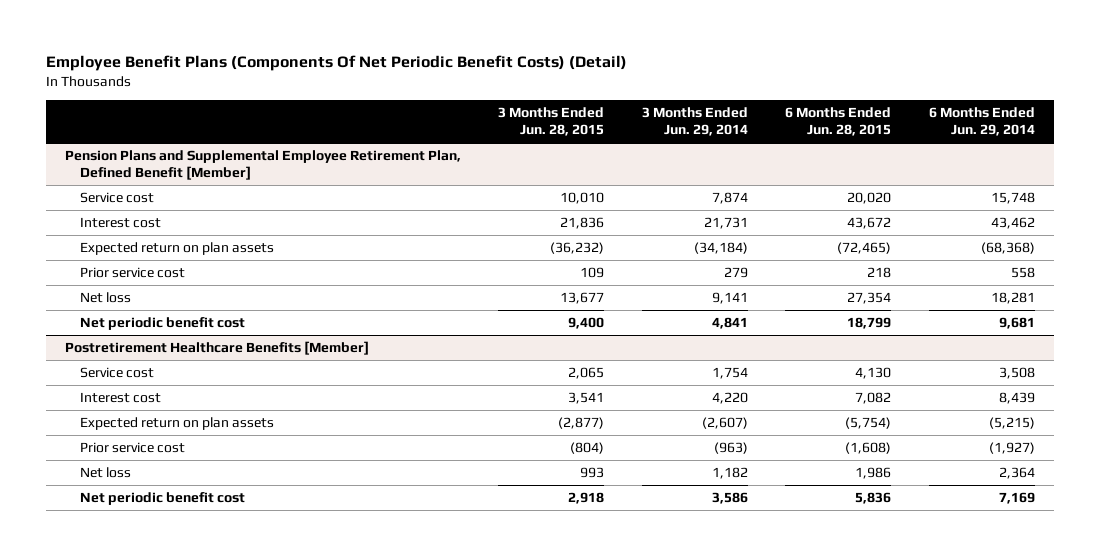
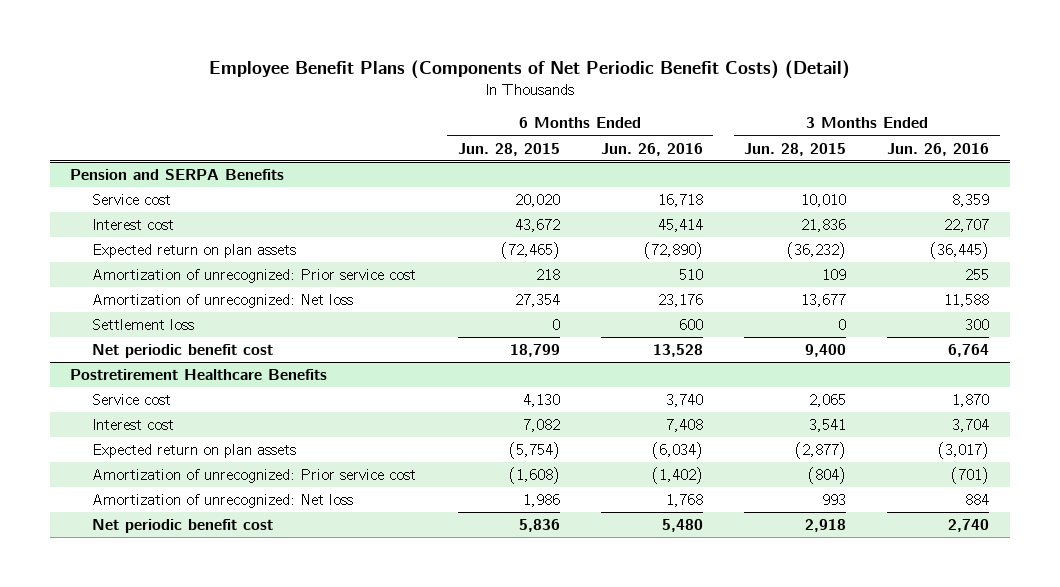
[45,55,627,72] Employee Benefit Plans (Components Of Net Periodic Benefit Costs) (Detail) -> [208,59,850,79] Employee Benefit Plans (Components of Net Periodic Benefit Costs) (Detail)
[641,107,748,136] 3 Months Ended Jun. 29, 2014 -> none
[928,107,1035,136] 6 Months Ended Jun. 29, 2014 -> none
none -> [600,142,703,156] Jun. 26, 2016
none -> [887,142,990,156] Jun. 26, 2016
[64,150,461,181] Pension Plans and Supplemental Employee Retirement Plan, Defined Benefit [Member] -> [70,168,285,180] Pension and SERPA Benefits
[80,267,186,279] Prior service cost -> [92,268,417,283] Amortization of unrecognized: Prior service cost
[80,292,132,304] Net loss -> [92,293,354,308] Amortization of unrecognized: Net loss
none -> [92,318,195,330] Settlement loss
[64,341,369,356] Postretirement Healthcare Benefits [Member] -> [70,368,328,380] Postretirement Healthcare Benefits
[80,442,186,454] Prior service cost -> [92,468,417,483] Amortization of unrecognized: Prior service cost
[80,467,132,479] Net loss -> [92,493,354,508] Amortization of unrecognized: Net loss

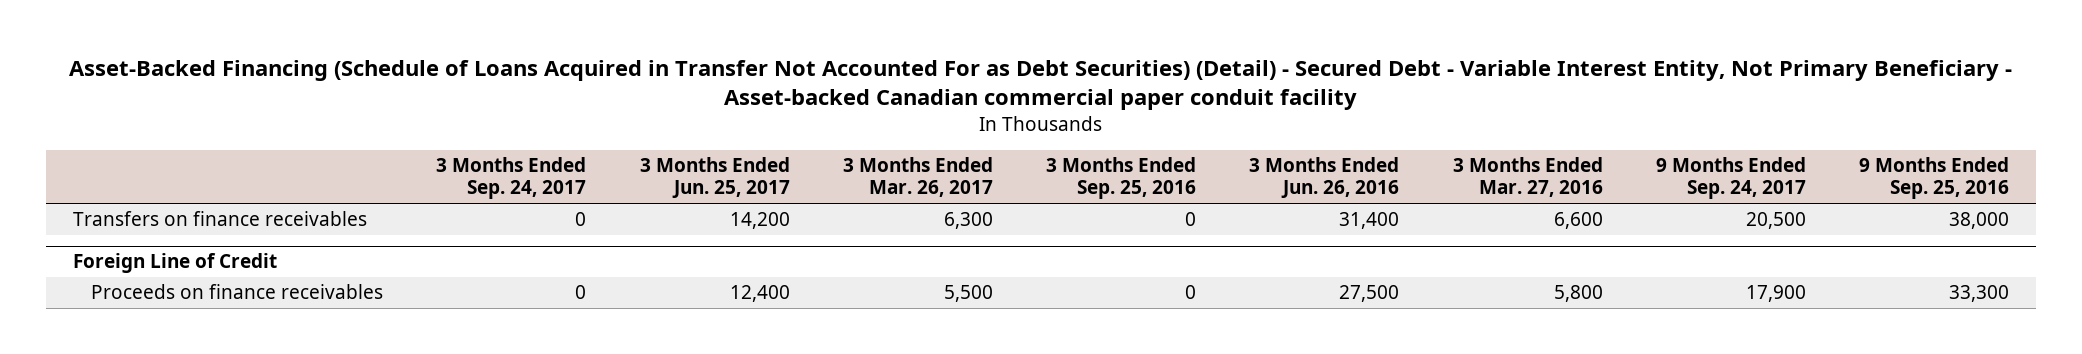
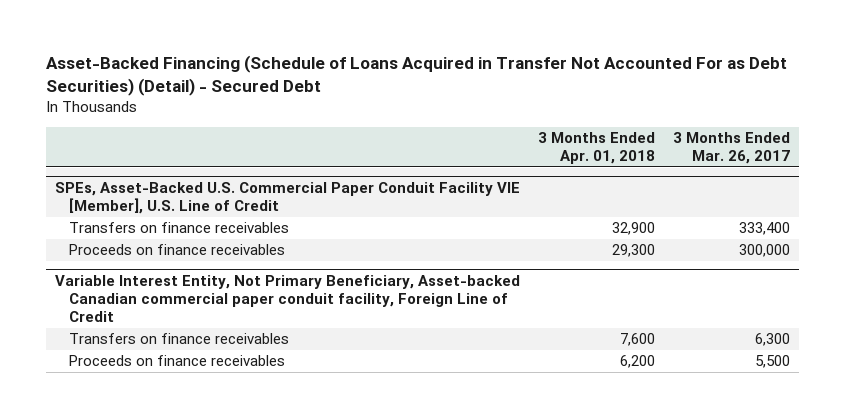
[69,59,2013,111] Asset-Backed Financing (Schedule of Loans Acquired in Transfer Not Accounted For as Debt Securities) (Detail) - Secured Debt - Variable Interest Entity, Not Primary Beneficiary - Asset-backed Canadian commercial paper conduit facility -> [45,55,787,97] Asset-Backed Financing (Schedule of Loans Acquired in Transfer Not Accounted For as Debt Securities) (Detail) - Secured Debt
[436,157,587,200] 3 Months Ended Sep. 24, 2017 -> none
[639,157,790,199] 3 Months Ended Jun. 25, 2017 -> none
[1046,157,1197,200] 3 Months Ended Sep. 25, 2016 -> none
[1249,157,1400,199] 3 Months Ended Jun. 26, 2016 -> none
[1452,157,1603,198] 3 Months Ended Mar. 27, 2016 -> none
[1655,157,1806,200] 9 Months Ended Sep. 24, 2017 -> none
[1859,157,2010,200] 9 Months Ended Sep. 25, 2016 -> none
none -> [538,132,656,165] 3 Months Ended Apr. 01, 2018
none -> [55,182,521,215] SPEs, Asset-Backed U.S. Commercial Paper Conduit Facility VIE [Member], U.S. Line of Credit
none -> [68,222,289,234] Transfers on finance receivables
none -> [68,244,285,256] Proceeds on finance receivables
none -> [55,275,521,323] Variable Interest Entity, Not Primary Beneficiary, Asset-backed Canadian commercial paper conduit facility, Foreign Line of Credit
[73,253,278,274] Foreign Line of Credit -> none

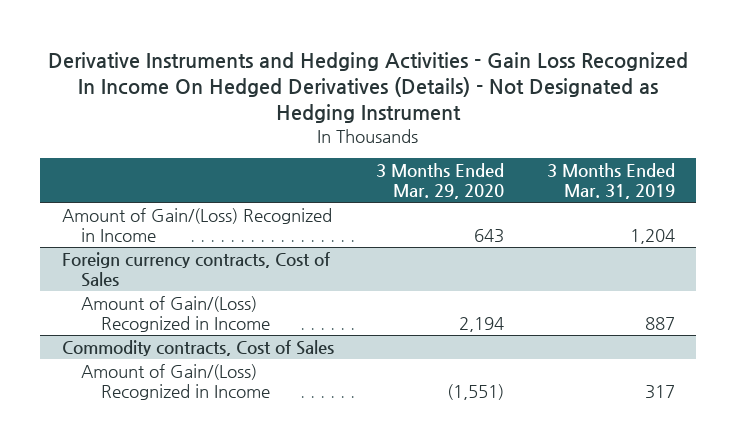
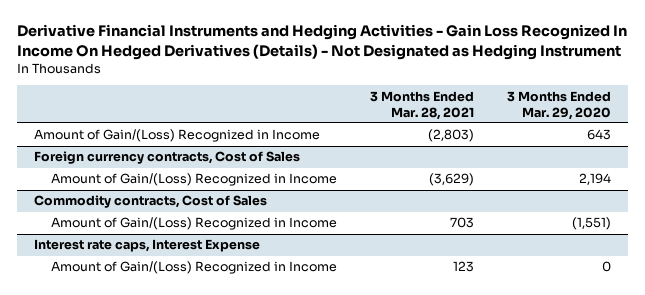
[48,51,689,123] Derivative Instruments and Hedging Activities - Gain Loss Recognized In Income On Hedged Derivatives (Details) - Not Designated as Hedging Instrument -> [16,24,627,60] Derivative Financial Instruments and Hedging Activities - Gain Loss Recognized In Income On Hedged Derivatives (Details) - Not Designated as Hedging Instrument
[547,163,676,200] 3 Months Ended Mar. 31, 2019 -> none
none -> [370,90,475,120] 3 Months Ended Mar. 28, 2021
none -> [33,239,260,253] Interest rate caps, Interest Expense
none -> [50,261,337,275] Amount of Gain/(Loss) Recognized in Income

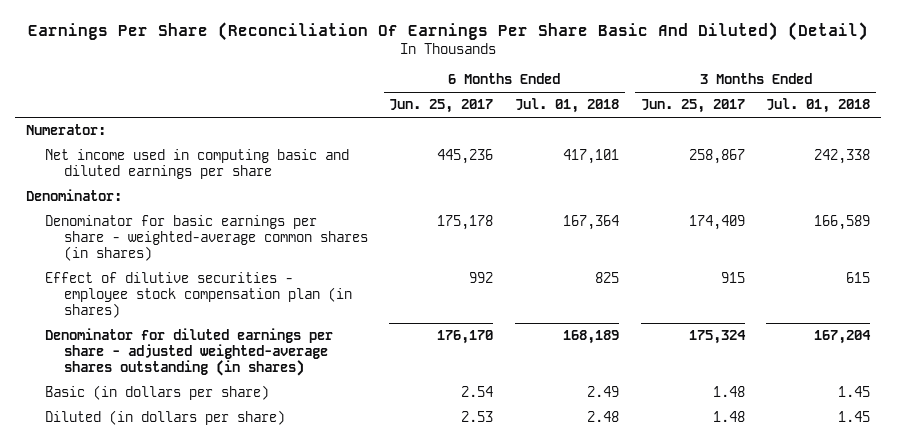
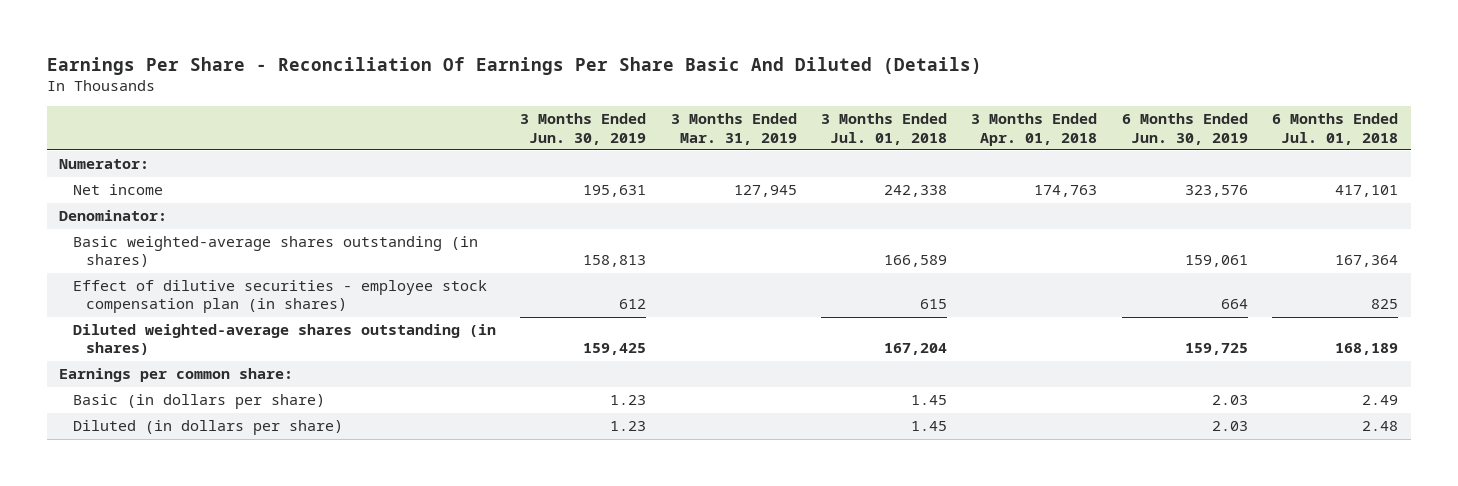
[28,21,869,41] Earnings Per Share (Reconciliation Of Earnings Per Share Basic And Diluted) (Detail) -> [47,56,983,75] Earnings Per Share - Reconciliation Of Earnings Per Share Basic And Diluted (Details)
[389,99,494,114] Jun. 25, 2017 -> none
[640,99,745,114] Jun. 25, 2017 -> none
none -> [520,113,647,145] 3 Months Ended Jun. 30, 2019
none -> [670,113,797,145] 3 Months Ended Mar. 31, 2019
none -> [971,113,1098,146] 3 Months Ended Apr. 01, 2018
none -> [1121,113,1248,145] 6 Months Ended Jun. 30, 2019
[44,149,349,180] Net income used in computing basic and diluted earnings per share -> [72,184,163,196] Net income
[44,215,368,262] Denominator for basic earnings per share - weighted-average common shares (in shares) -> [72,236,478,268] Basic weighted-average shares outstanding (in shares)
[44,328,333,377] Denominator for diluted earnings per share - adjusted weighted-average shares outstanding (in shares) -> [72,324,496,356] Diluted weighted-average shares outstanding (in shares)
none -> [59,368,294,383] Earnings per common share:

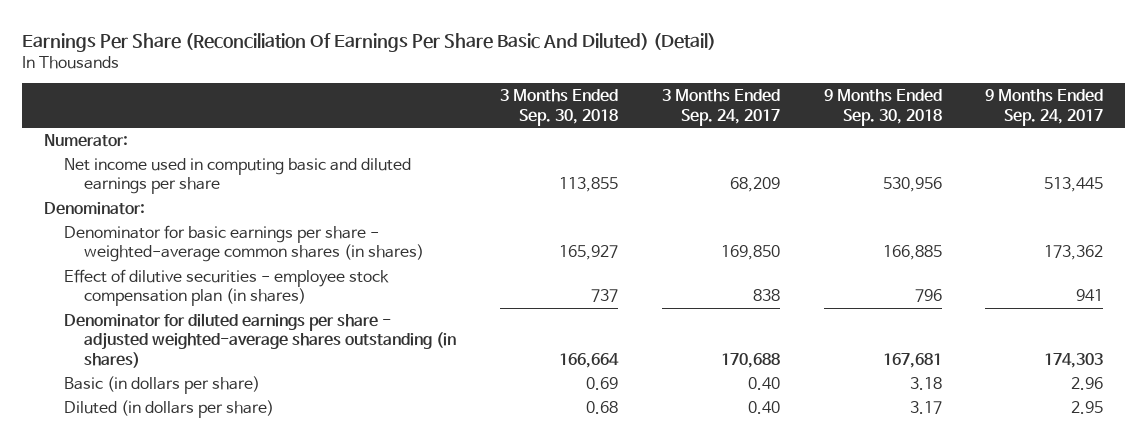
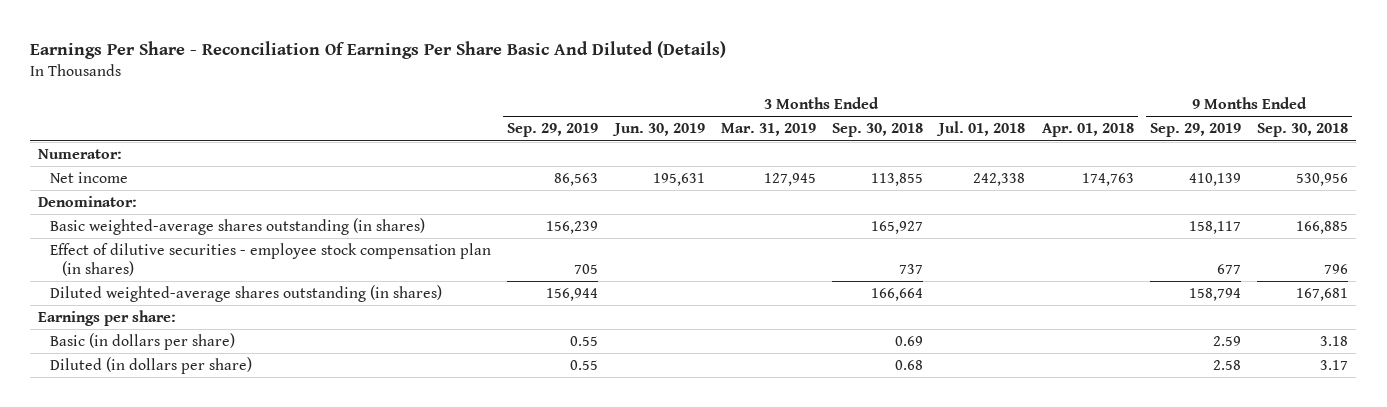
[22,32,717,52] Earnings Per Share (Reconciliation Of Earnings Per Share Basic And Diluted) (Detail) -> [30,40,727,59] Earnings Per Share - Reconciliation Of Earnings Per Share Basic And Diluted (Details)
[661,89,780,126] 3 Months Ended Sep. 24, 2017 -> none
[985,89,1104,126] 9 Months Ended Sep. 24, 2017 -> none
none -> [507,123,599,138] Sep. 29, 2019
none -> [611,123,705,137] Jun. 30, 2019
none -> [720,123,816,137] Mar. 31, 2019
none -> [936,121,1026,137] Jul. 01, 2018
none -> [1041,123,1134,138] Apr. 01, 2018
none -> [1149,123,1241,138] Sep. 29, 2019
[64,157,412,195] Net income used in computing basic and diluted earnings per share -> [50,172,129,184] Net income
[64,224,425,263] Denominator for basic earnings per share - weighted-average common shares (in shares) -> [50,218,426,236] Basic weighted-average shares outstanding (in shares)
[64,312,457,368] Denominator for diluted earnings per share - adjusted weighted-average shares outstanding (in shares) -> [50,285,443,303] Diluted weighted-average shares outstanding (in shares)
none -> [38,310,177,327] Earnings per share:

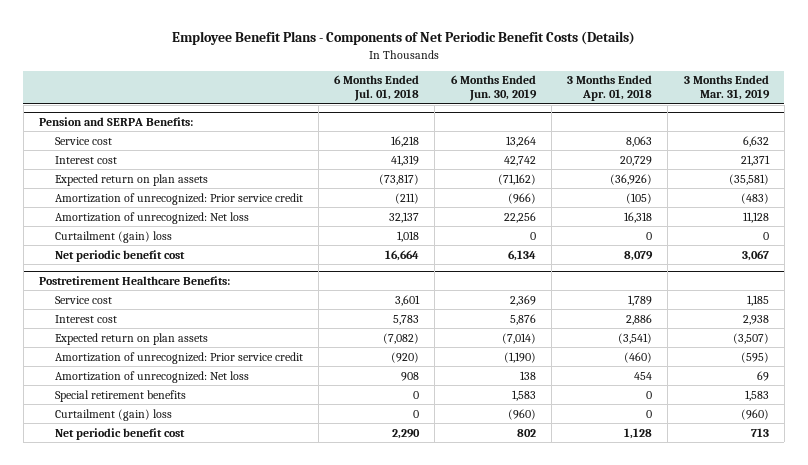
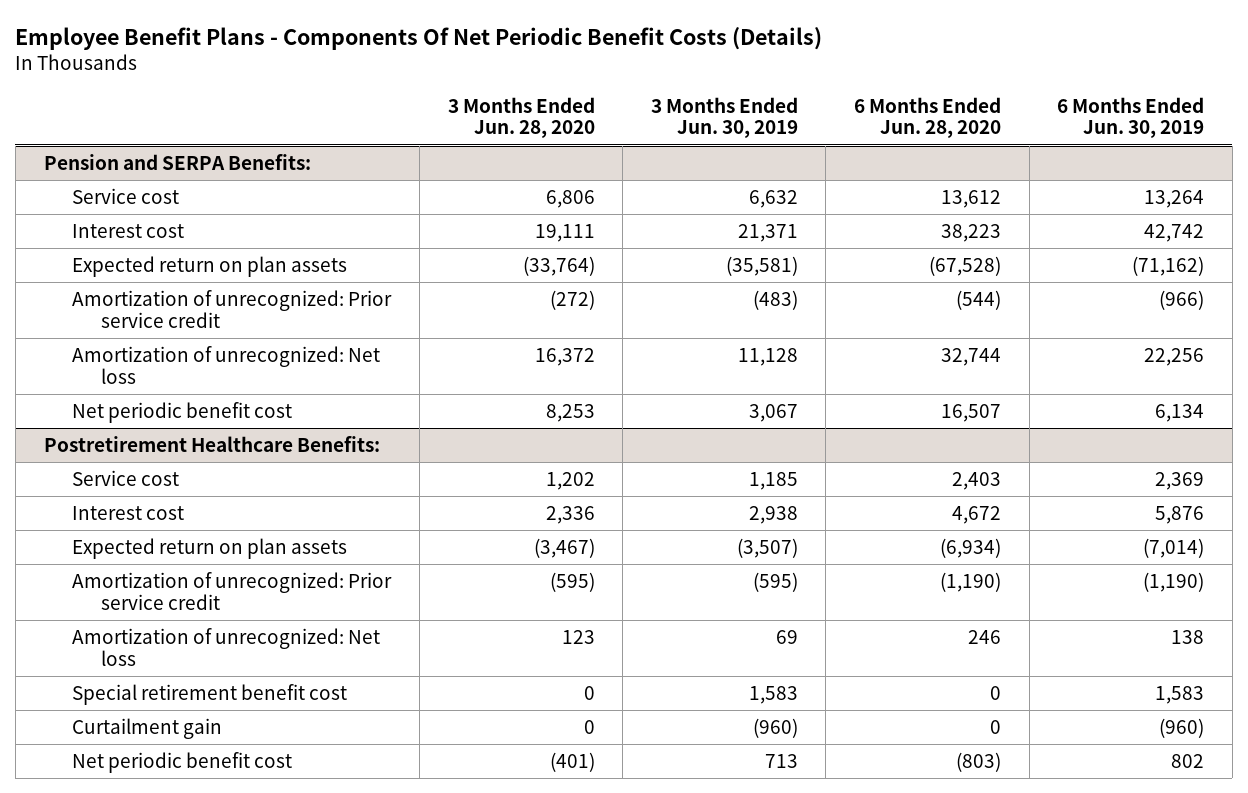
[171,31,635,46] Employee Benefit Plans - Components of Net Periodic Benefit Costs (Details) -> [15,26,823,50] Employee Benefit Plans - Components Of Net Periodic Benefit Costs (Details)
[334,75,420,102] 6 Months Ended Jul. 01, 2018 -> none
[567,75,653,102] 3 Months Ended Apr. 01, 2018 -> none
[683,75,770,101] 3 Months Ended Mar. 31, 2019 -> none
none -> [447,96,595,139] 3 Months Ended Jun. 28, 2020
none -> [650,96,798,139] 3 Months Ended Jun. 30, 2019
none -> [854,96,1002,139] 6 Months Ended Jun. 28, 2020
[54,230,172,243] Curtailment (gain) loss -> none
[54,389,186,402] Special retirement benefits -> [72,683,348,705] Special retirement benefit cost
[54,408,172,421] Curtailment (gain) loss -> [72,717,223,739] Curtailment gain

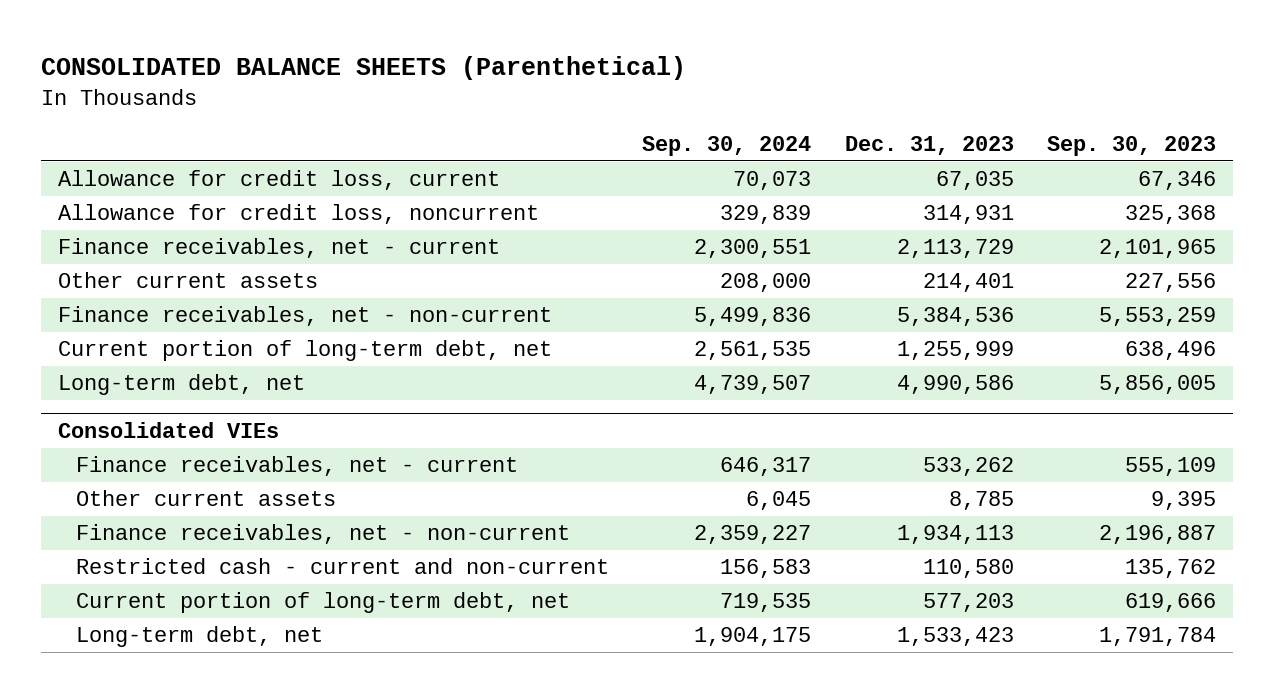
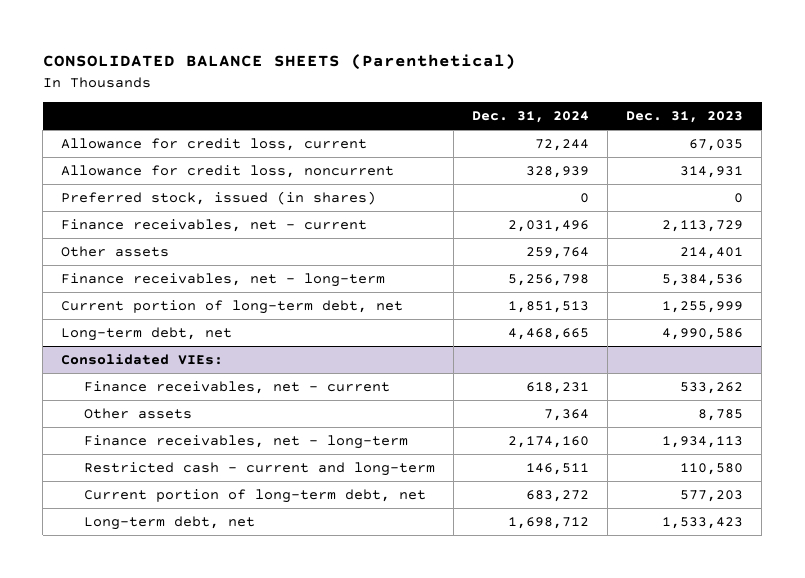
[642,135,812,156] Sep. 30, 2024 -> none
[1047,135,1217,156] Sep. 30, 2023 -> none
none -> [471,111,589,124] Dec. 31, 2024
none -> [61,191,377,206] Preferred stock, issued (in shares)
[58,272,319,289] Other current assets -> [61,246,170,258] Other assets
[58,306,553,327] Finance receivables, net - non-current -> [61,273,386,288] Finance receivables, net - long-term
[58,422,280,439] Consolidated VIEs -> [61,354,224,366] Consolidated VIEs:
[75,490,336,507] Other current assets -> [83,408,192,420] Other assets
[75,524,570,545] Finance receivables, net - non-current -> [83,435,408,450] Finance receivables, net - long-term
[75,558,609,575] Restricted cash - current and non-current -> [83,462,435,477] Restricted cash - current and long-term

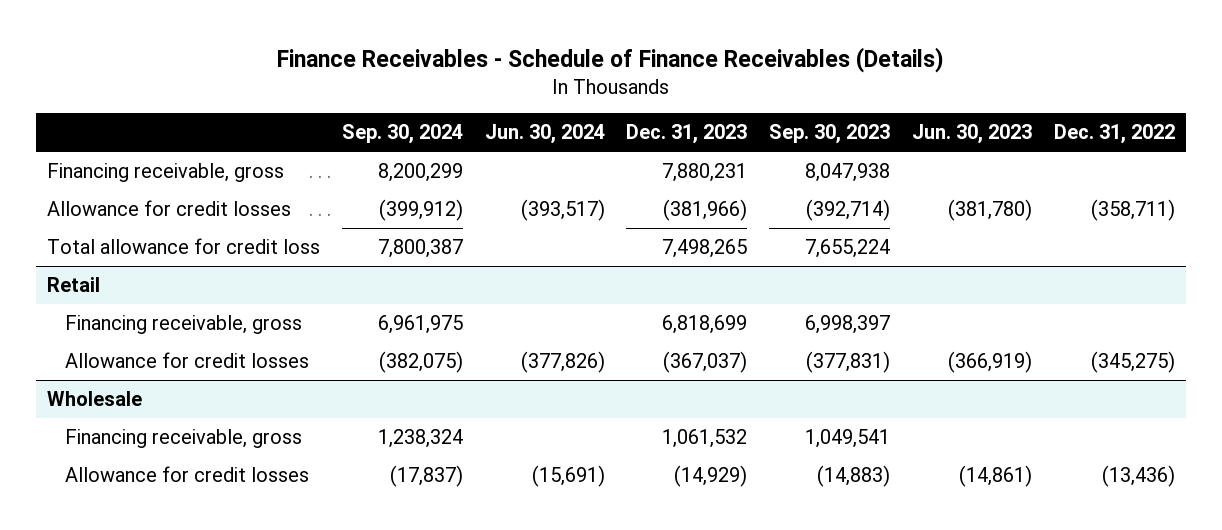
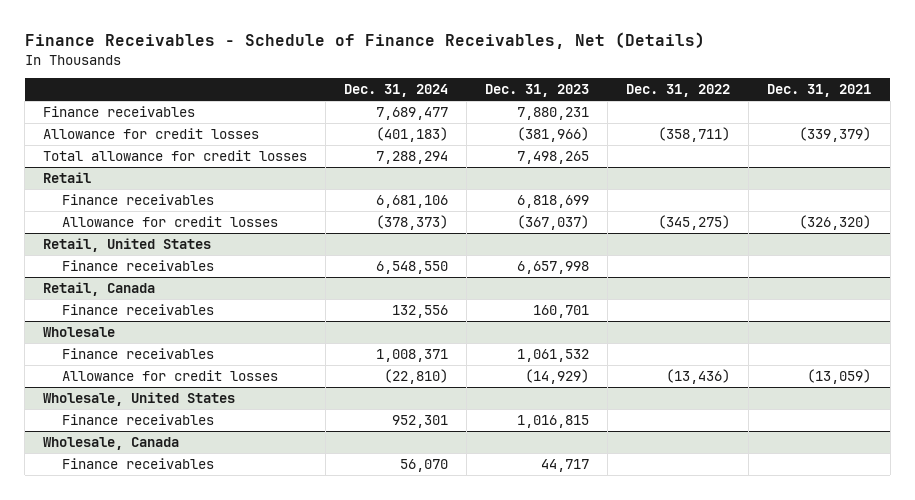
[276,46,944,73] Finance Receivables - Schedule of Finance Receivables (Details) -> [24,32,705,50] Finance Receivables - Schedule of Finance Receivables, Net (Details)
[341,124,463,145] Sep. 30, 2024 -> none
[484,124,605,145] Jun. 30, 2024 -> none
[769,124,891,145] Sep. 30, 2023 -> none
[911,124,1032,145] Jun. 30, 2023 -> none
none -> [344,84,449,98] Dec. 31, 2024
none -> [767,84,872,98] Dec. 31, 2021
[46,162,284,182] Financing receivable, gross -> [43,106,196,118] Finance receivables
[46,237,320,254] Total allowance for credit loss -> [43,150,308,162] Total allowance for credit losses
[64,314,302,334] Financing receivable, gross -> [61,194,214,206] Finance receivables
none -> [43,238,212,253] Retail, United States
none -> [61,260,214,272] Finance receivables
none -> [43,282,156,297] Retail, Canada
none -> [61,304,214,316] Finance receivables
[64,428,302,448] Financing receivable, gross -> [61,348,214,360] Finance receivables
none -> [43,392,236,407] Wholesale, United States
none -> [61,414,214,426] Finance receivables
none -> [43,437,180,451] Wholesale, Canada
none -> [61,458,214,470] Finance receivables

